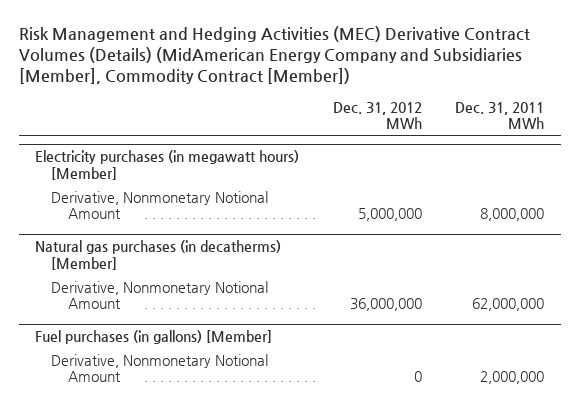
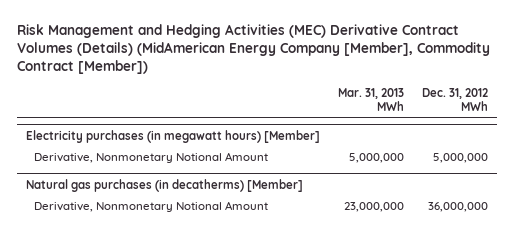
[18,26,530,85] Risk Management and Hedging Activities (MEC) Derivative Contract Volumes (Details) (MidAmerican Energy Company and Subsidiaries [Member], Commodity Contract [Member]) -> [16,23,490,74] Risk Management and Hedging Activities (MEC) Derivative Contract Volumes (Details) (MidAmerican Energy Company [Member], Commodity Contract [Member])
[455,101,545,129] Dec. 31, 2011 MWh -> none
none -> [337,88,404,111] Mar. 31, 2013 MWh
[35,330,273,345] Fuel purchases (in gallons) [Member] -> none
[51,353,269,383] Derivative, Nonmonetary Notional Amount -> none

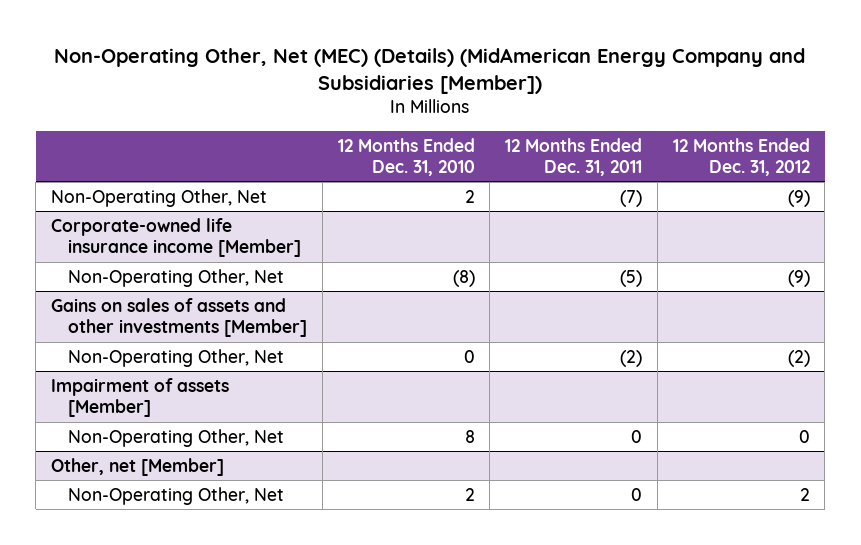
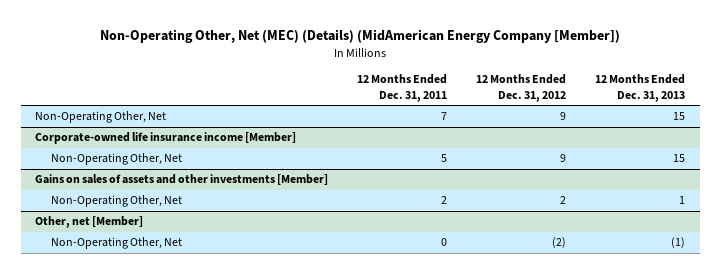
[54,47,806,94] Non-Operating Other, Net (MEC) (Details) (MidAmerican Energy Company and Subsidiaries [Member]) -> [100,29,621,44] Non-Operating Other, Net (MEC) (Details) (MidAmerican Energy Company [Member])
[337,137,475,176] 12 Months Ended Dec. 31, 2010 -> none
none -> [595,74,686,103] 12 Months Ended Dec. 31, 2013
[620,189,643,207] (7) -> [441,112,448,121] 7
[787,189,810,207] (9) -> [560,112,567,121] 9
[620,269,643,287] (5) -> [441,154,448,163] 5
[787,269,810,287] (9) -> [560,154,567,163] 9
[51,377,230,417] Impairment of assets [Member] -> none
[68,428,285,447] Non-Operating Other, Net -> none
[620,349,643,367] (2) -> [441,196,448,205] 2
[787,349,810,367] (2) -> [560,196,567,205] 2
[799,487,810,501] 2 -> [552,237,567,249] (2)

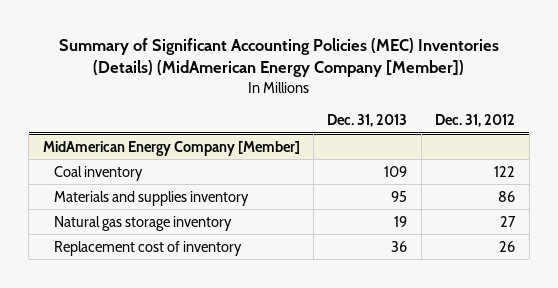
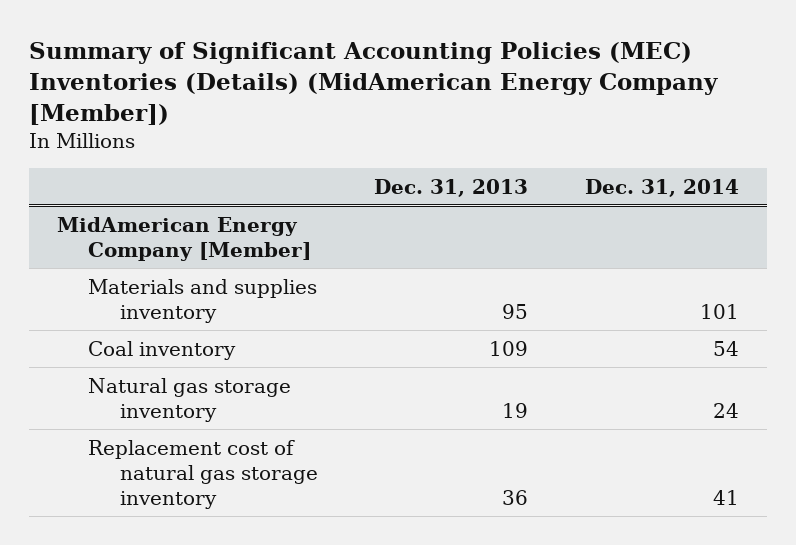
[435,113,516,127] Dec. 31, 2012 -> none
none -> [584,178,739,197] Dec. 31, 2014
[53,165,143,181] Coal inventory -> [88,340,237,360] Coal inventory
[53,240,242,256] Replacement cost of inventory -> [88,439,318,509] Replacement cost of natural gas storage inventory

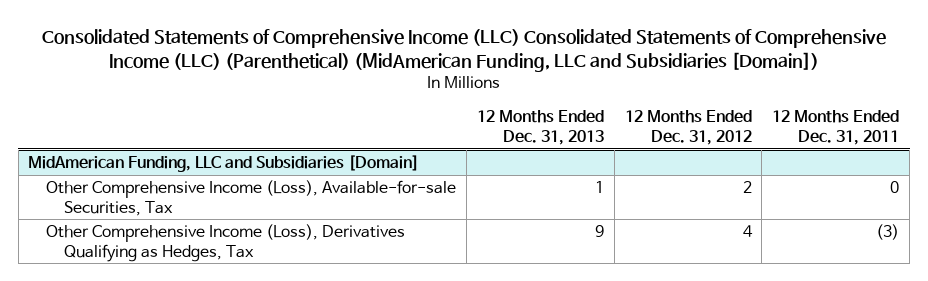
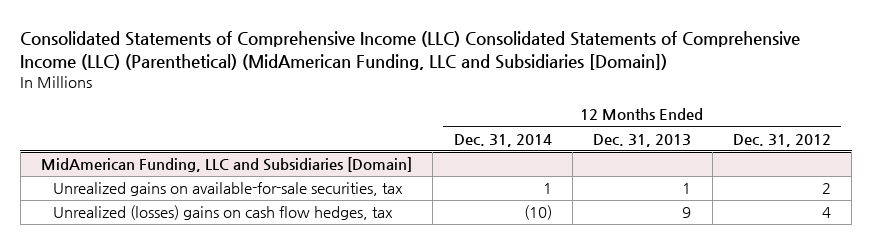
[772,110,900,145] 12 Months Ended Dec. 31, 2011 -> none
none -> [453,133,552,147] Dec. 31, 2014
[46,180,457,216] Other Comprehensive Income (Loss), Available-for-sale Securities, Tax -> [53,182,404,197] Unrealized gains on available-for-sale securities, tax
[46,224,406,262] Other Comprehensive Income (Loss), Derivatives Qualifying as Hedges, Tax -> [53,205,394,221] Unrealized (losses) gains on cash flow hedges, tax

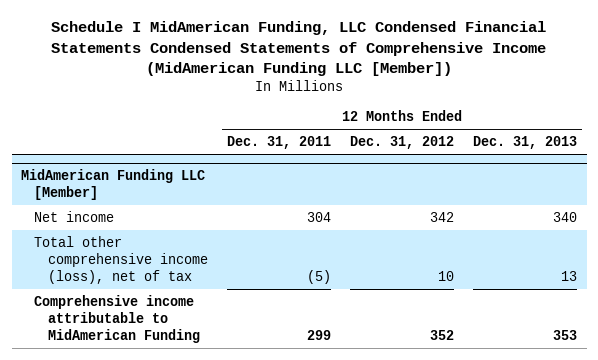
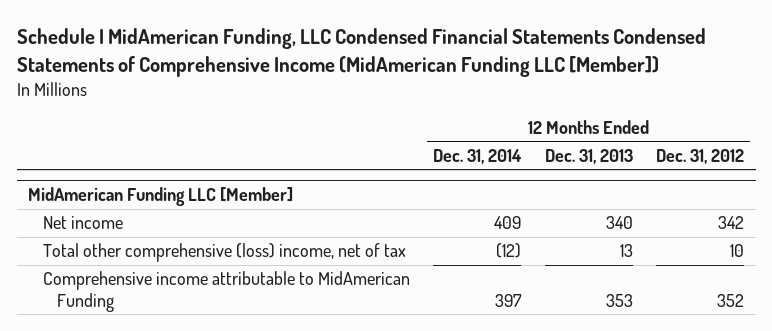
[226,136,331,150] Dec. 31, 2011 -> none
none -> [433,148,523,164] Dec. 31, 2014
[34,235,208,284] Total other comprehensive income (loss), net of tax -> [42,243,406,263] Total other comprehensive (loss) income, net of tax

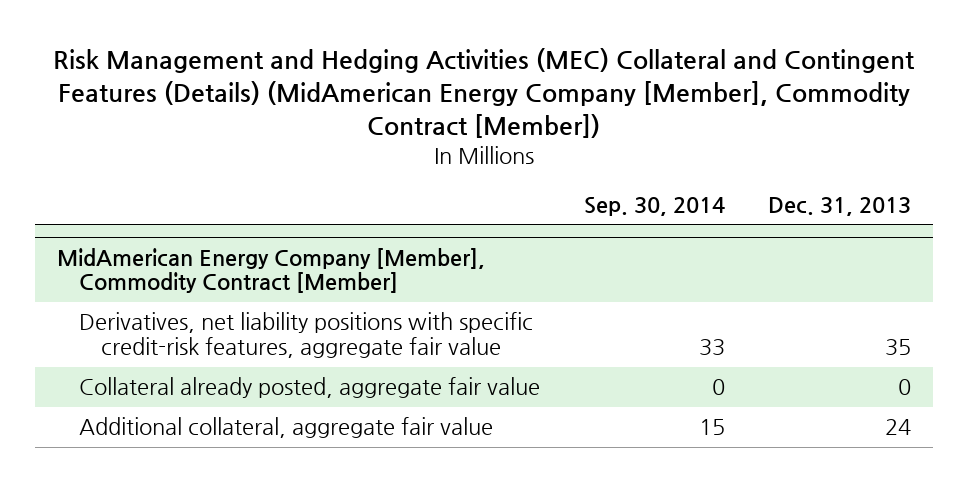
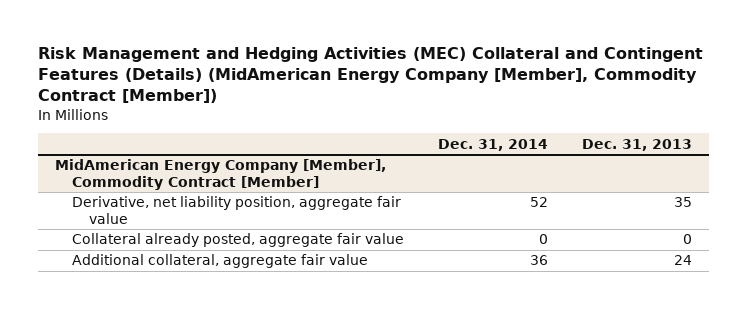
[583,196,725,216] Sep. 30, 2014 -> none
none -> [437,138,548,151] Dec. 31, 2014
[79,312,534,359] Derivatives, net liability positions with specific credit-risk features, aggregate fair value -> [71,196,401,224] Derivative, net liability position, aggregate fair value

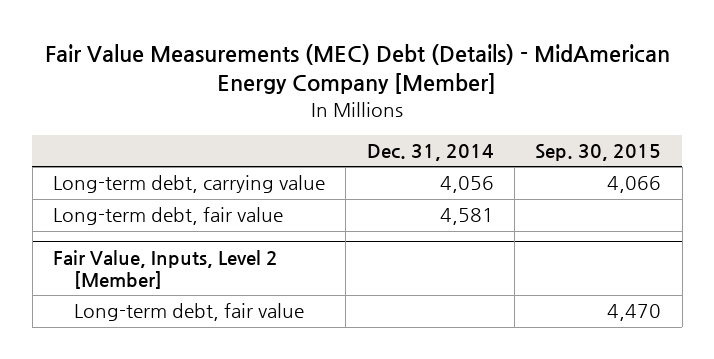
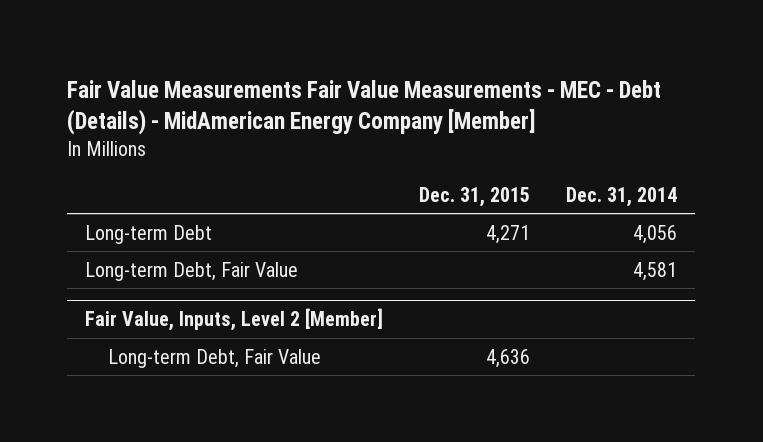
[45,44,671,95] Fair Value Measurements (MEC) Debt (Details) - MidAmerican Energy Company [Member] -> [67,80,662,136] Fair Value Measurements Fair Value Measurements - MEC - Debt (Details) - MidAmerican Energy Company [Member]
[535,143,662,161] Sep. 30, 2015 -> none
none -> [419,186,531,207] Dec. 31, 2015
[53,175,326,194] Long-term debt, carrying value -> [85,224,213,244] Long-term Debt
[53,207,284,226] Long-term debt, fair value -> [85,261,299,281] Long-term Debt, Fair Value
[74,303,305,322] Long-term debt, fair value -> [108,348,322,368] Long-term Debt, Fair Value

